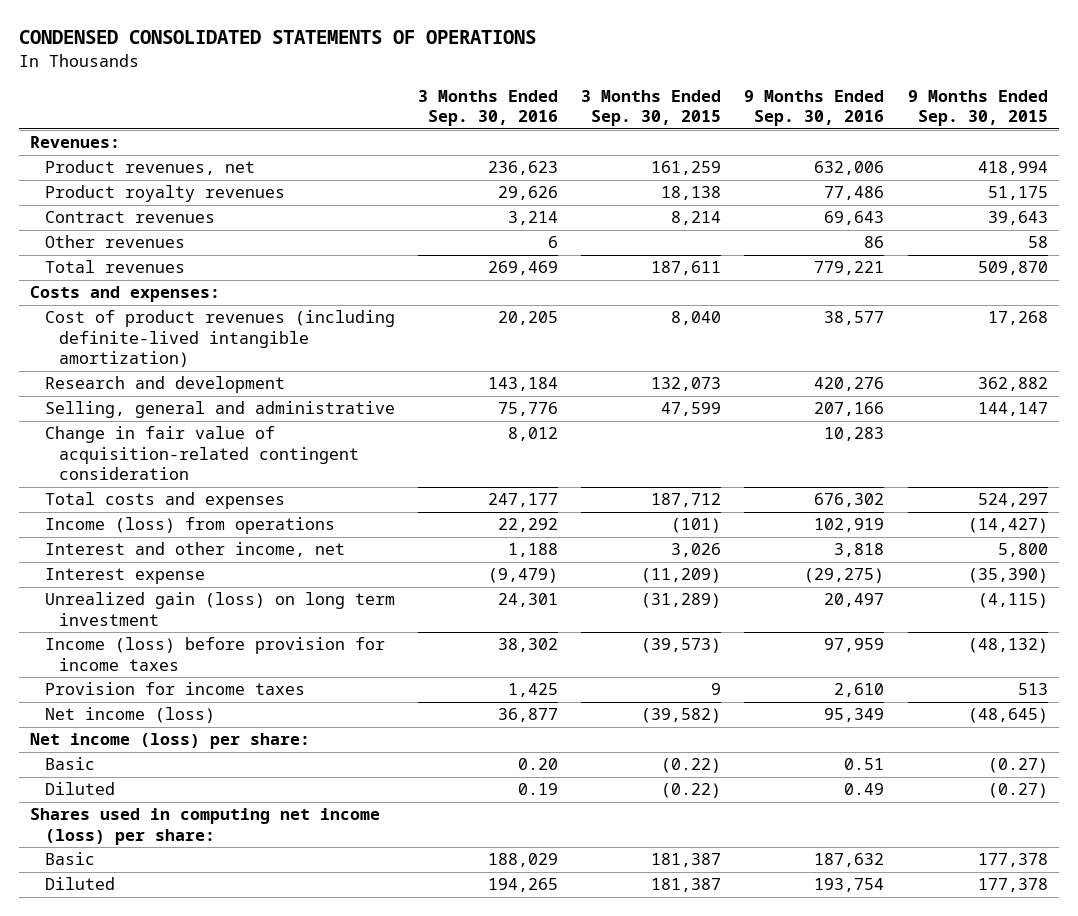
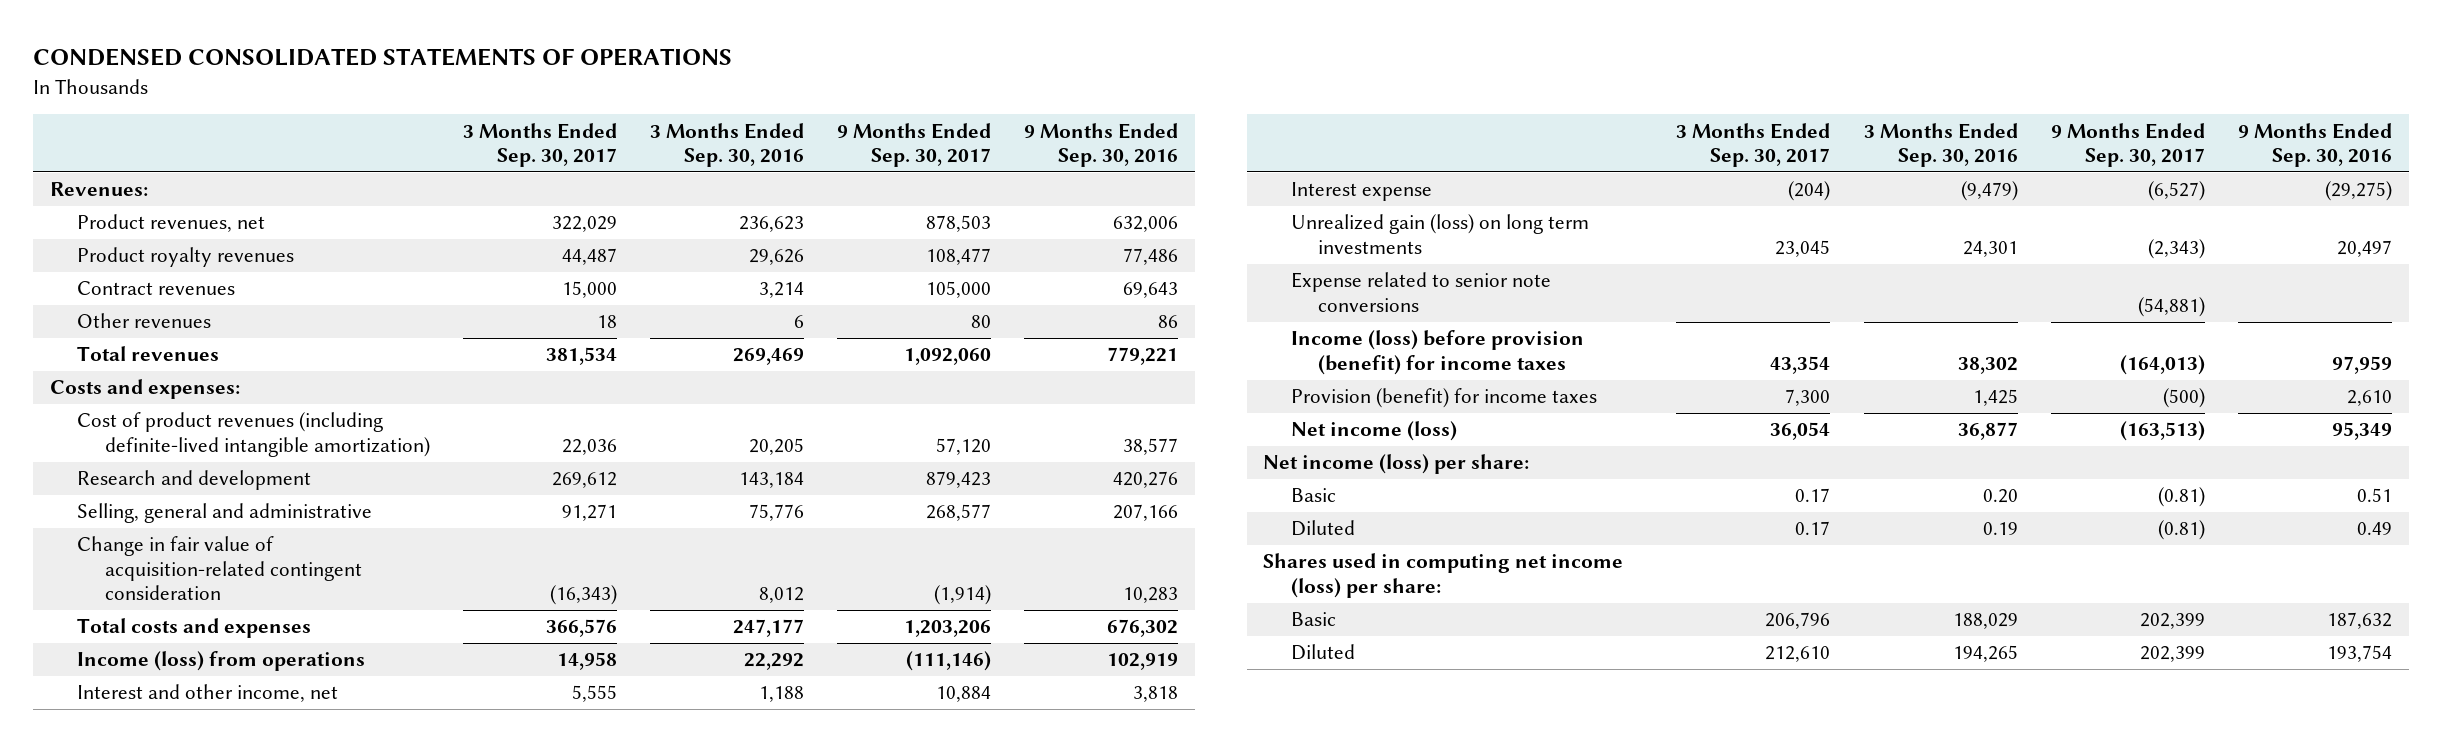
[581,90,722,127] 3 Months Ended Sep. 30, 2015 -> none
[907,90,1048,127] 9 Months Ended Sep. 30, 2015 -> none
none -> [462,122,617,167] 3 Months Ended Sep. 30, 2017
none -> [837,122,992,167] 9 Months Ended Sep. 30, 2017
[44,592,395,626] Unrealized gain (loss) on long term investment -> [1290,214,1589,254] Unrealized gain (loss) on long term investments
none -> [1290,272,1551,312] Expense related to senior note conversions
[44,637,385,671] Income (loss) before provision for income taxes -> [1290,330,1584,375] Income (loss) before provision (benefit) for income taxes
[44,682,305,696] Provision for income taxes -> [1290,388,1597,409] Provision (benefit) for income taxes

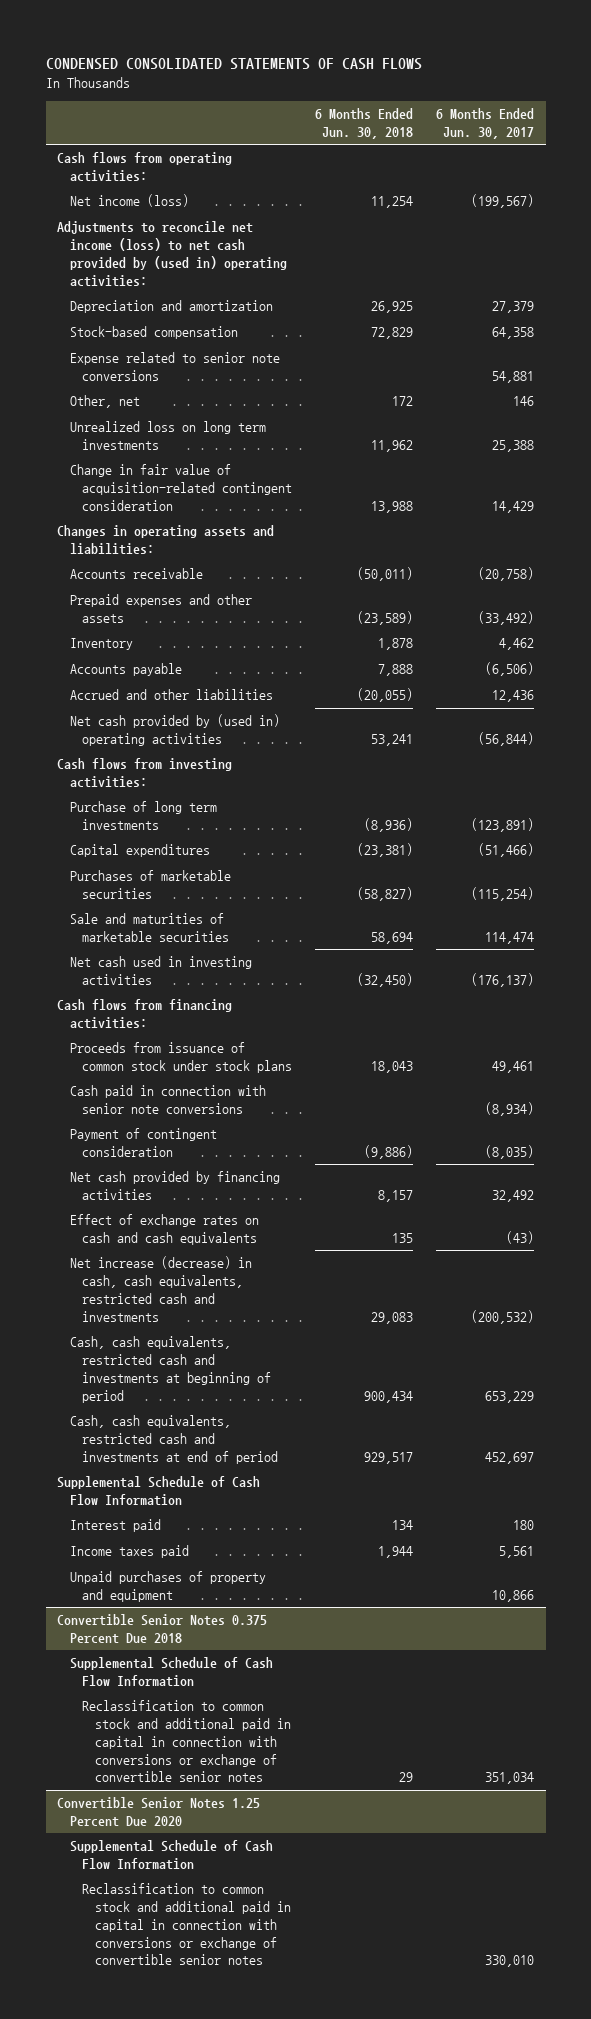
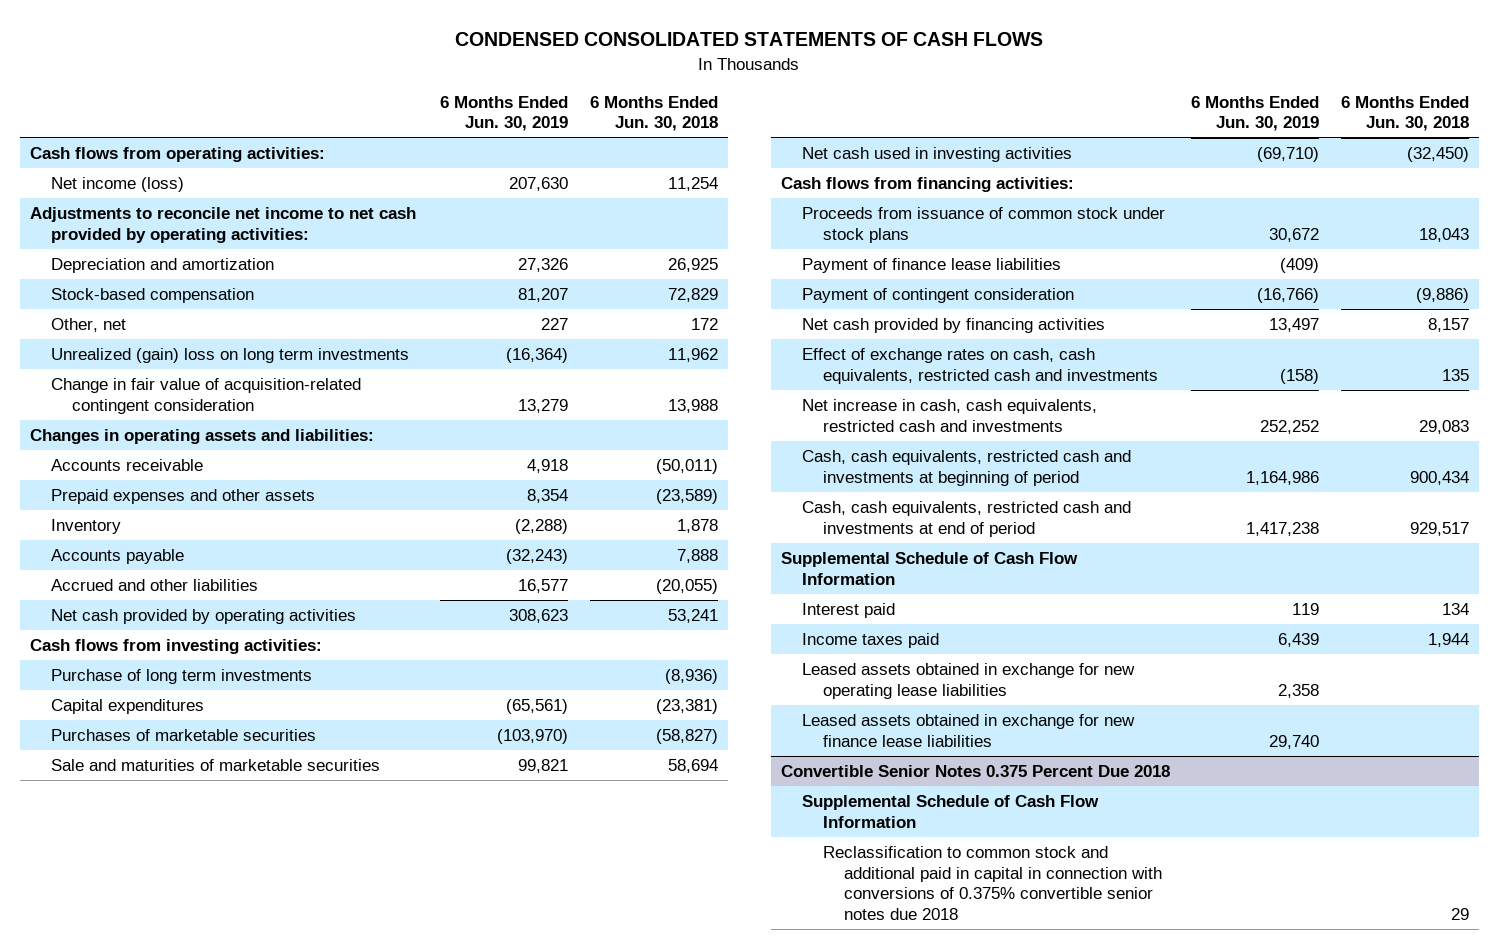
[436,107,535,139] 6 Months Ended Jun. 30, 2017 -> none
none -> [440,95,569,132] 6 Months Ended Jun. 30, 2019
[57,221,287,287] Adjustments to reconcile net income (loss) to net cash provided by (used in) operating activities: -> [30,206,417,243] Adjustments to reconcile net income to net cash provided by operating activities:
[69,352,280,382] Expense related to senior note conversions -> none
[69,421,266,451] Unrealized loss on long term investments -> [51,347,410,363] Unrealized (gain) loss on long term investments
[69,714,280,747] Net cash provided by (used in) operating activities -> [51,608,357,624] Net cash provided by operating activities
[69,1085,266,1115] Cash paid in connection with senior note conversions -> none
none -> [802,257,1062,273] Payment of finance lease liabilities
[69,1214,259,1246] Effect of exchange rates on cash and cash equivalents -> [802,347,1158,384] Effect of exchange rates on cash, cash equivalents, restricted cash and investments
[69,1256,252,1322] Net increase (decrease) in cash, cash equivalents, restricted cash and investments -> [802,398,1098,432] Net increase in cash, cash equivalents, restricted cash and investments
[69,1571,266,1603] Unpaid purchases of property and equipment -> none
none -> [802,662,1136,699] Leased assets obtained in exchange for new operating lease liabilities
none -> [802,713,1136,747] Leased assets obtained in exchange for new finance lease liabilities
[57,1797,261,1828] Convertible Senior Notes 1.25 Percent Due 2020 -> none
[69,1840,273,1871] Supplemental Schedule of Cash Flow Information -> none
[82,1883,291,1966] Reclassification to common stock and additional paid in capital in connection with conversions or exchange of convertible senior notes -> none
[82,1700,291,1783] Reclassification to common stock and additional paid in capital in connection with conversions or exchange of convertible senior notes -> [822,845,1162,920] Reclassification to common stock and additional paid in capital in connection with conversions of 0.375% convertible senior notes due 2018

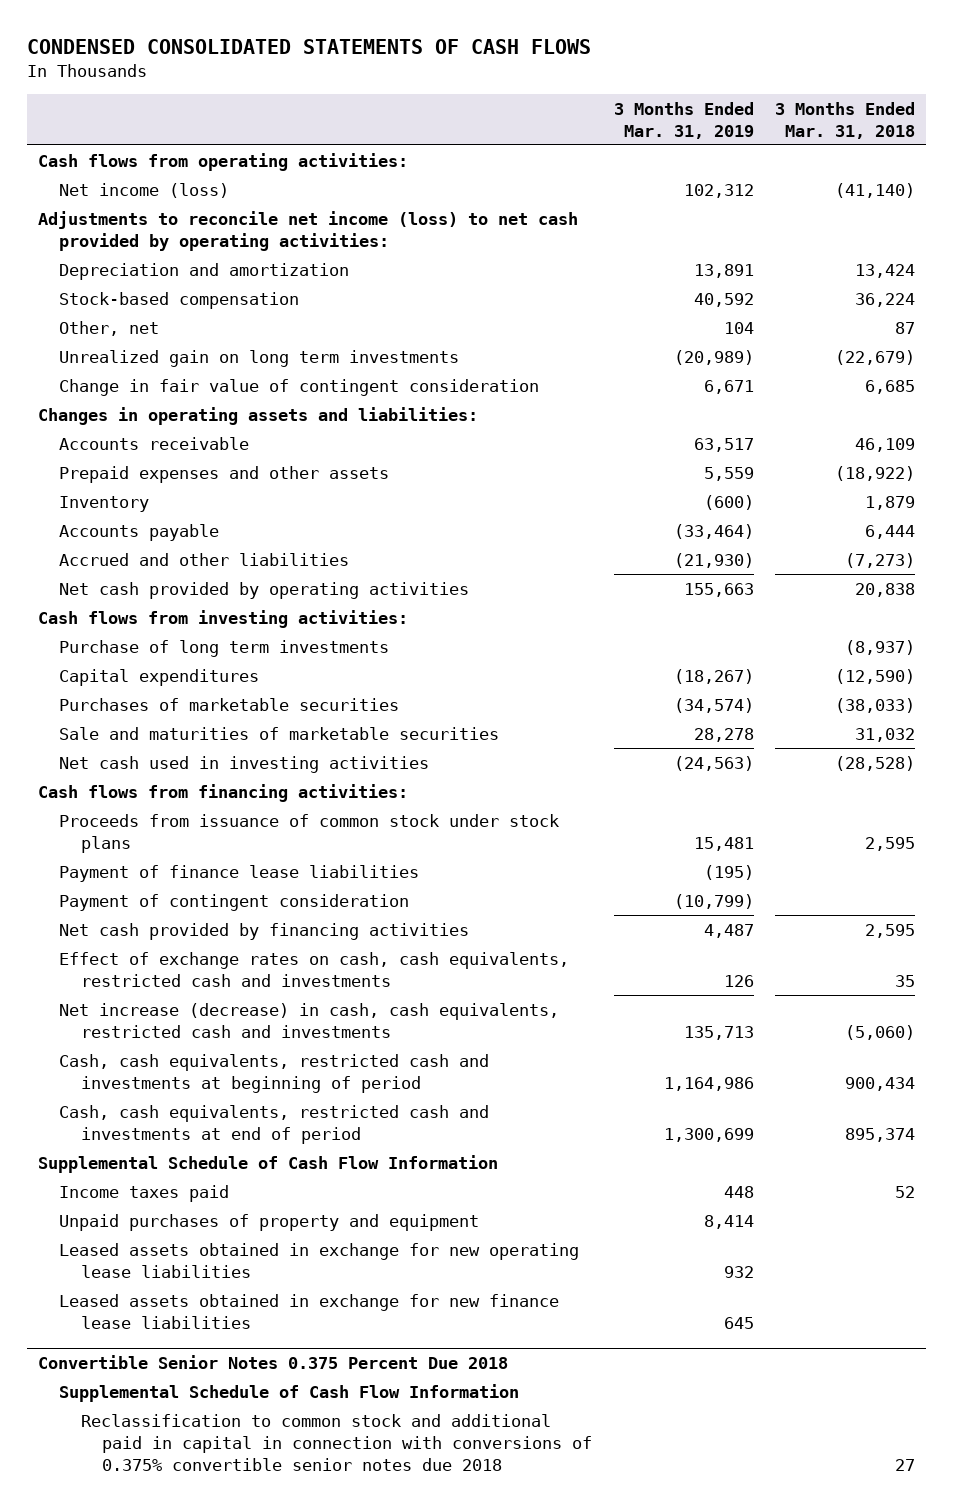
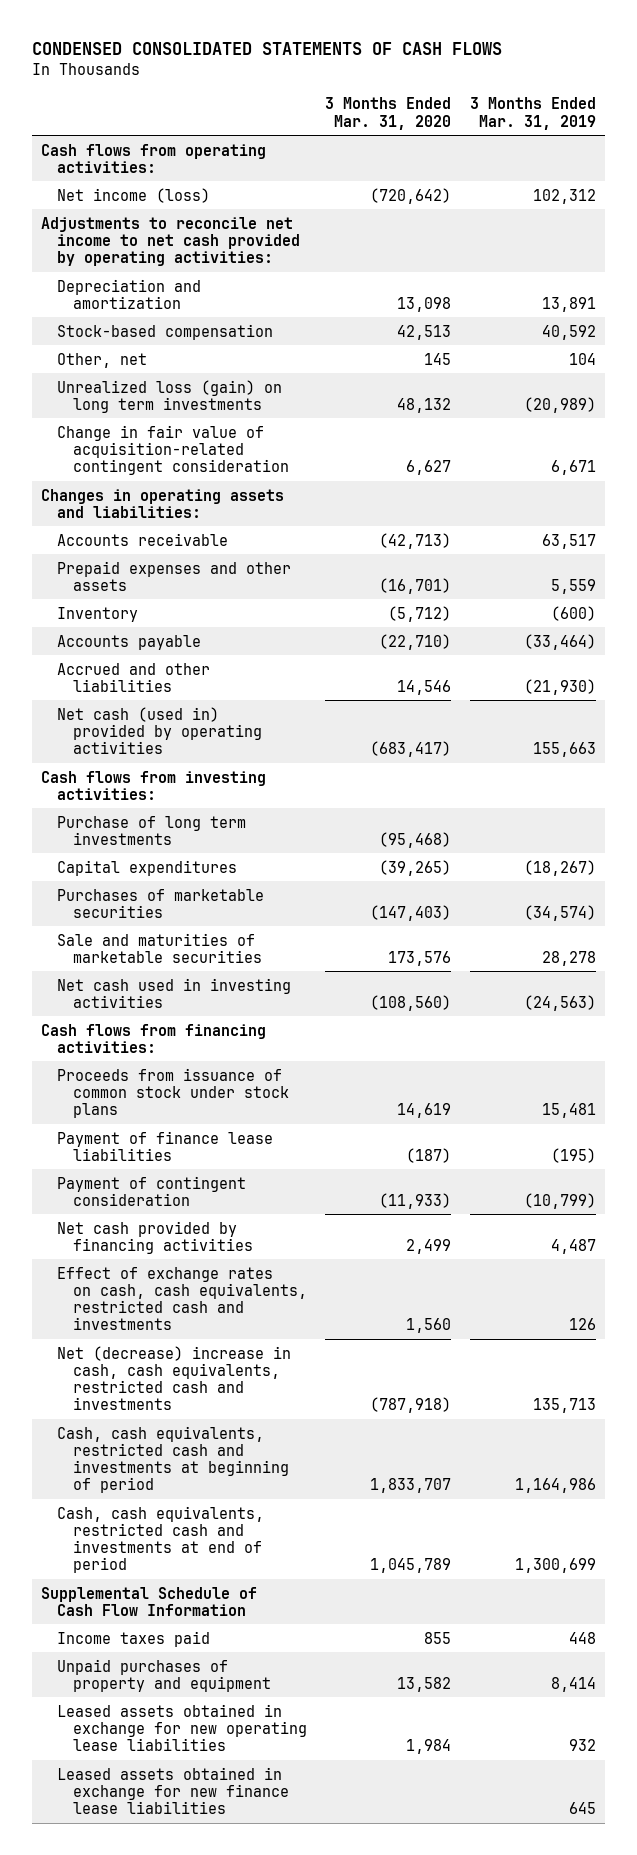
[775,101,916,139] 3 Months Ended Mar. 31, 2018 -> none
none -> [325,97,452,130] 3 Months Ended Mar. 31, 2020
[37,210,578,251] Adjustments to reconcile net income (loss) to net cash provided by operating activities: -> [41,216,301,266] Adjustments to reconcile net income to net cash provided by operating activities:
[59,349,460,367] Unrealized gain on long term investments -> [57,379,283,413] Unrealized loss (gain) on long term investments
[59,378,540,396] Change in fair value of contingent consideration -> [57,424,290,475] Change in fair value of acquisition-related contingent consideration
[59,581,470,599] Net cash provided by operating activities -> [57,706,263,754] Net cash (used in) provided by operating activities
[59,1002,560,1038] Net increase (decrease) in cash, cash equivalents, restricted cash and investments -> [57,1345,292,1410] Net (decrease) increase in cash, cash equivalents, restricted cash and investments
[37,1354,508,1369] Convertible Senior Notes 0.375 Percent Due 2018 -> none
[59,1383,520,1402] Supplemental Schedule of Cash Flow Information -> none
[80,1413,593,1471] Reclassification to common stock and additional paid in capital in connection with conversions of 0.375% convertible senior notes due 2018 -> none

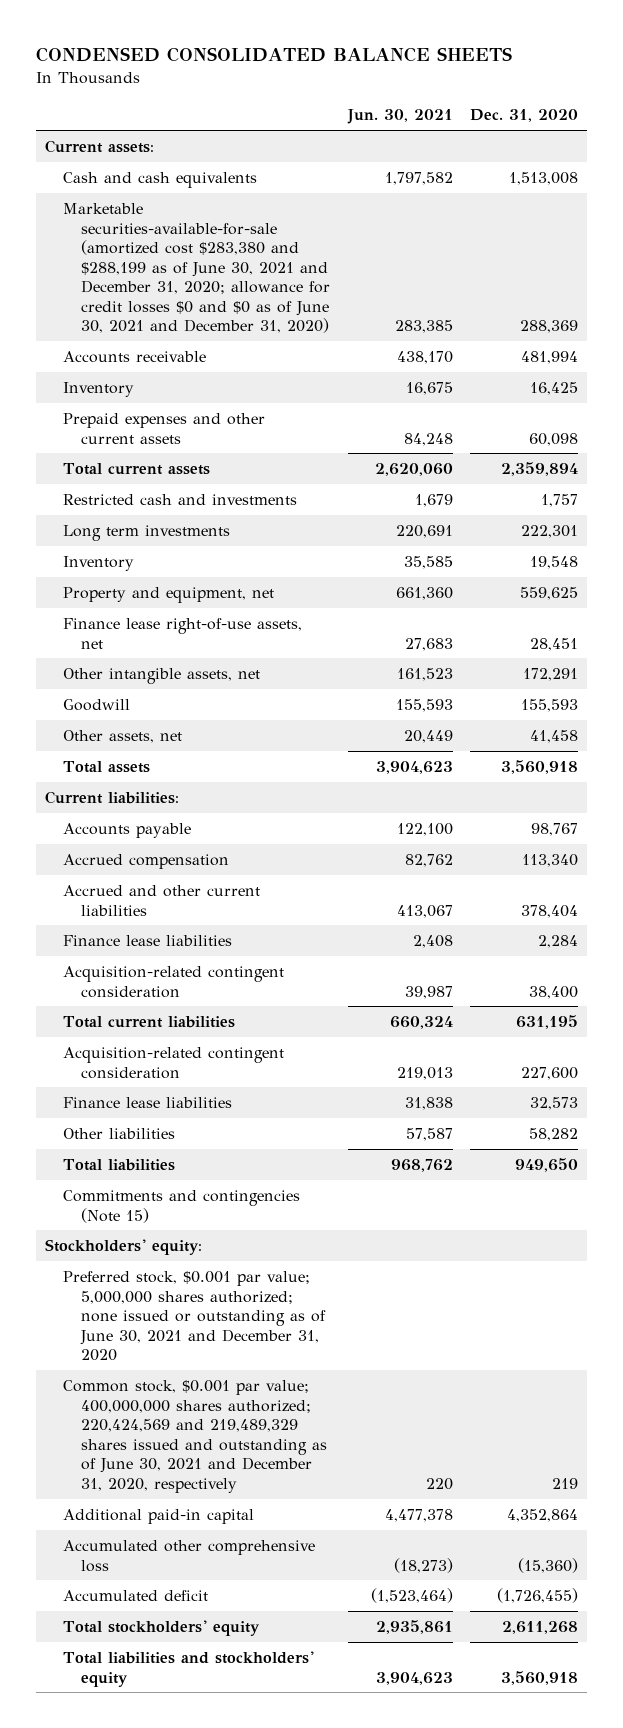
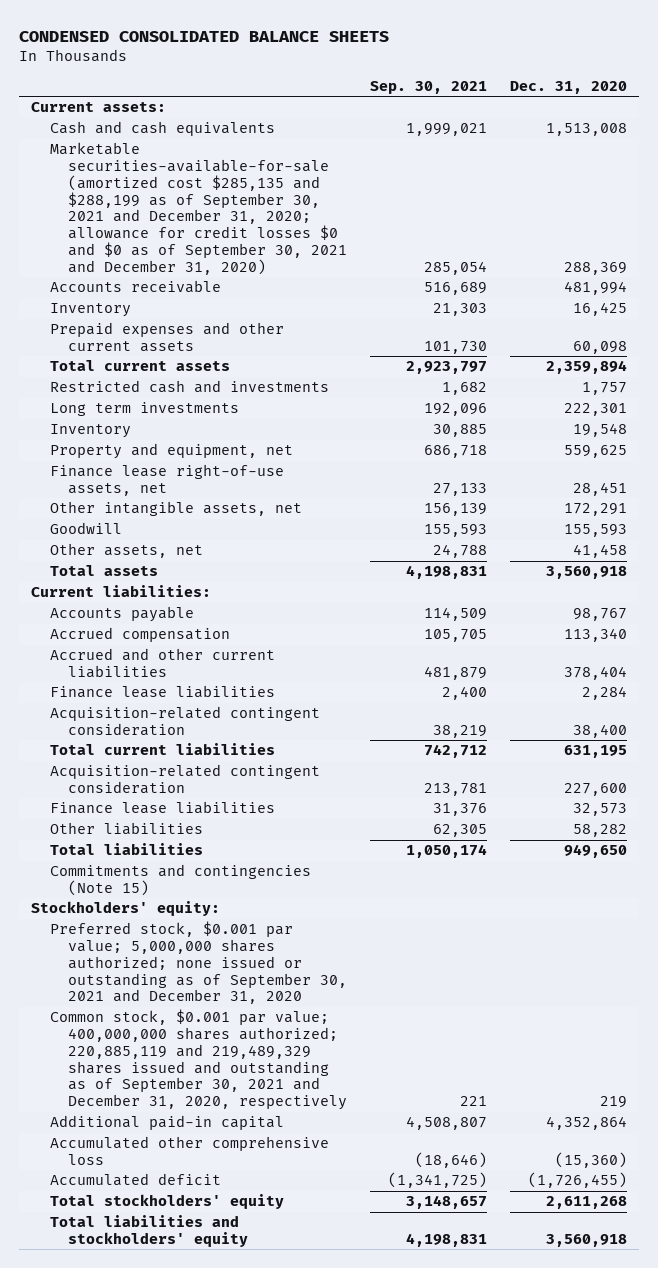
[346,109,453,125] Jun. 30, 2021 -> none
none -> [370,80,488,94] Sep. 30, 2021
[63,202,331,334] Marketable securities-available-for-sale (amortized cost $283,380 and $288,199 as of June 30, 2021 and December 31, 2020; allowance for credit losses $0 and $0 as of June 30, 2021 and December 31, 2020) -> [49,142,348,275] Marketable securities-available-for-sale (amortized cost $285,135 and $288,199 as of September 30, 2021 and December 31, 2020; allowance for credit losses $0 and $0 as of September 30, 2021 and December 31, 2020)
[63,1270,327,1362] Preferred stock, $0.001 par value; 5,000,000 shares authorized; none issued or outstanding as of June 30, 2021 and December 31, 2020 -> [49,921,348,1005] Preferred stock, $0.001 par value; 5,000,000 shares authorized; none issued or outstanding as of September 30, 2021 and December 31, 2020
[63,1379,328,1493] Common stock, $0.001 par value; 400,000,000 shares authorized; 220,424,569 and 219,489,329 shares issued and outstanding as of June 30, 2021 and December 31, 2020, respectively -> [49,1009,348,1111] Common stock, $0.001 par value; 400,000,000 shares authorized; 220,885,119 and 219,489,329 shares issued and outstanding as of September 30, 2021 and December 31, 2020, respectively

